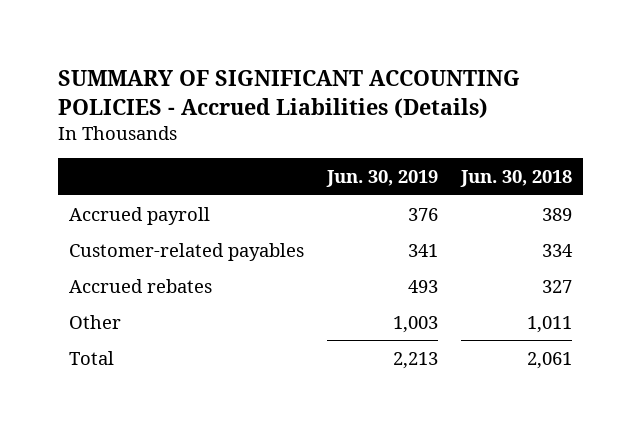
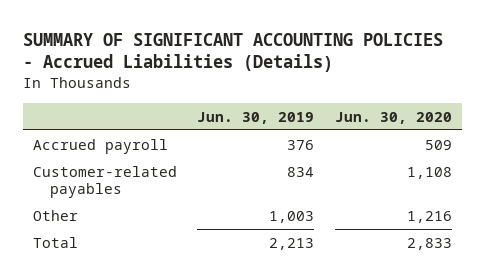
[459,170,572,188] Jun. 30, 2018 -> none
none -> [334,111,452,124] Jun. 30, 2020
[68,278,212,293] Accrued rebates -> none
[407,243,438,257] 341 -> [287,166,315,177] 834

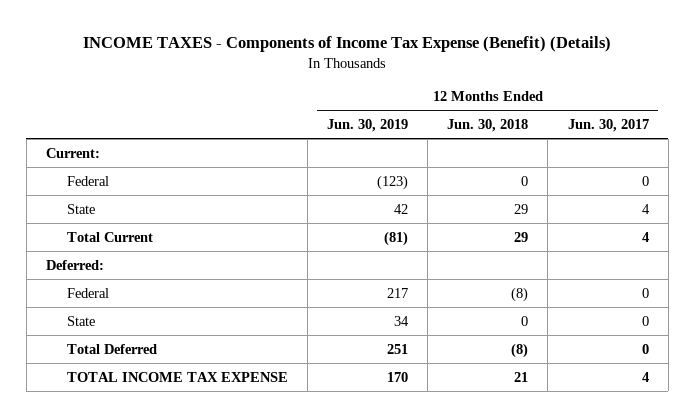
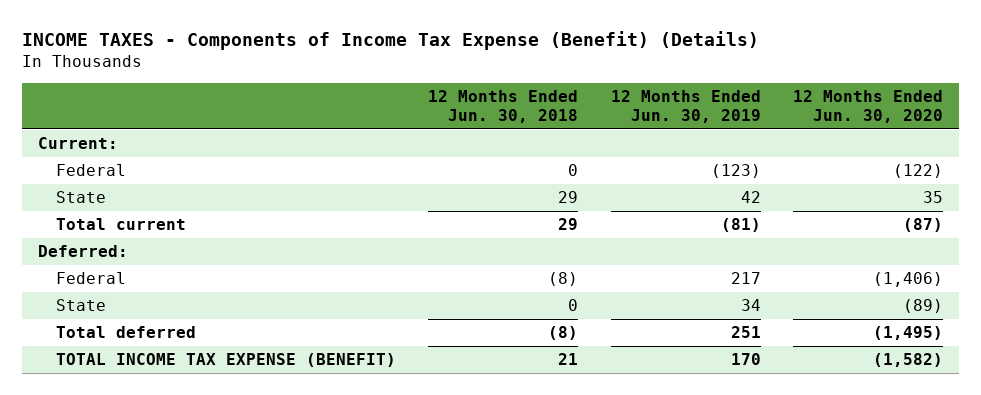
[567,118,649,132] Jun. 30, 2017 -> none
none -> [793,89,944,123] 12 Months Ended Jun. 30, 2020
[66,231,153,242] Total Current -> [55,218,186,231] Total current
[66,343,157,354] Total Deferred -> [55,326,196,339] Total deferred
[66,371,288,382] TOTAL INCOME TAX EXPENSE -> [55,353,396,368] TOTAL INCOME TAX EXPENSE (BENEFIT)

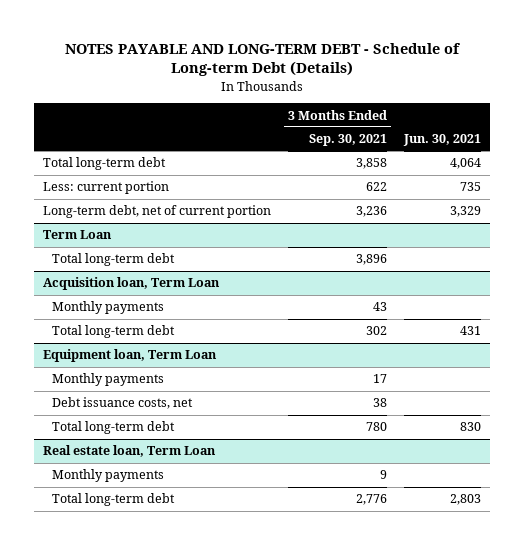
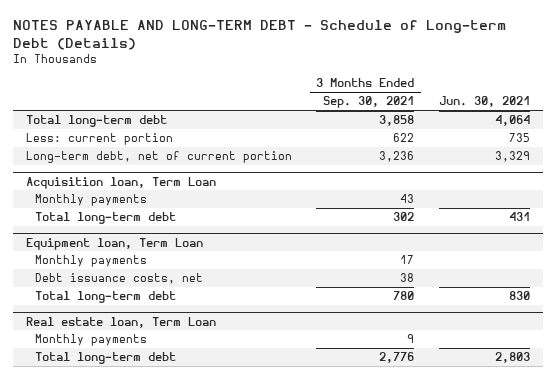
[42,230,112,240] Term Loan -> none
[51,253,175,267] Total long-term debt -> none

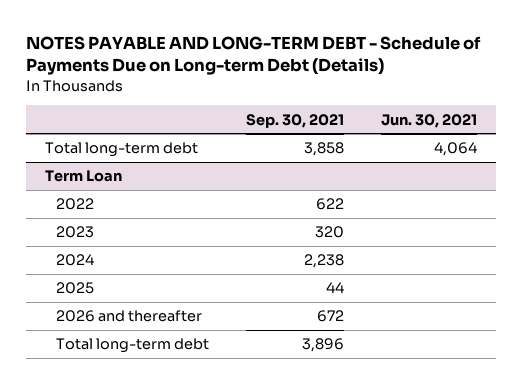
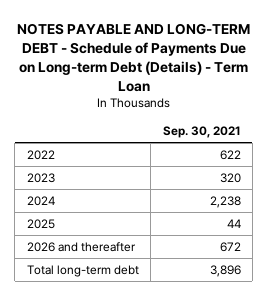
[26,35,482,76] NOTES PAYABLE AND LONG-TERM DEBT - Schedule of Payments Due on Long-term Debt (Details) -> [16,22,250,92] NOTES PAYABLE AND LONG-TERM DEBT - Schedule of Payments Due on Long-term Debt (Details) - Term Loan
[381,113,478,128] Jun. 30, 2021 -> none
[45,142,199,158] Total long-term debt -> none
[45,170,123,183] Term Loan -> none

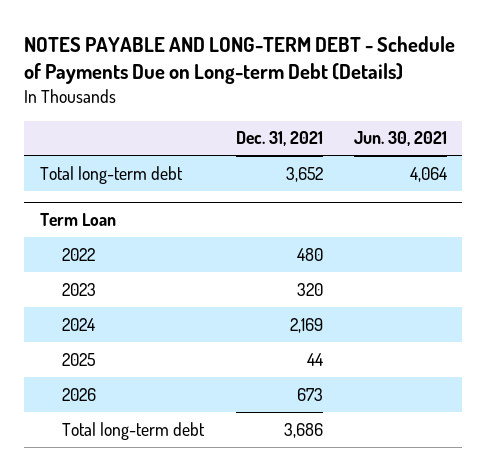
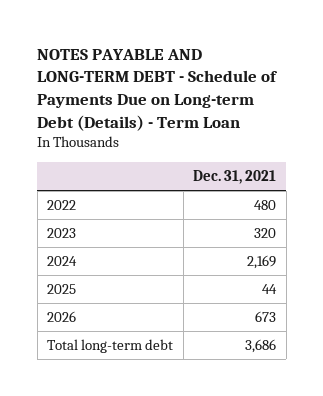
[24,35,456,85] NOTES PAYABLE AND LONG-TERM DEBT - Schedule of Payments Due on Long-term Debt (Details) -> [37,48,279,131] NOTES PAYABLE AND LONG-TERM DEBT - Schedule of Payments Due on Long-term Debt (Details) - Term Loan
[353,131,447,147] Jun. 30, 2021 -> none
[39,165,183,184] Total long-term debt -> none
[39,213,116,227] Term Loan -> none

